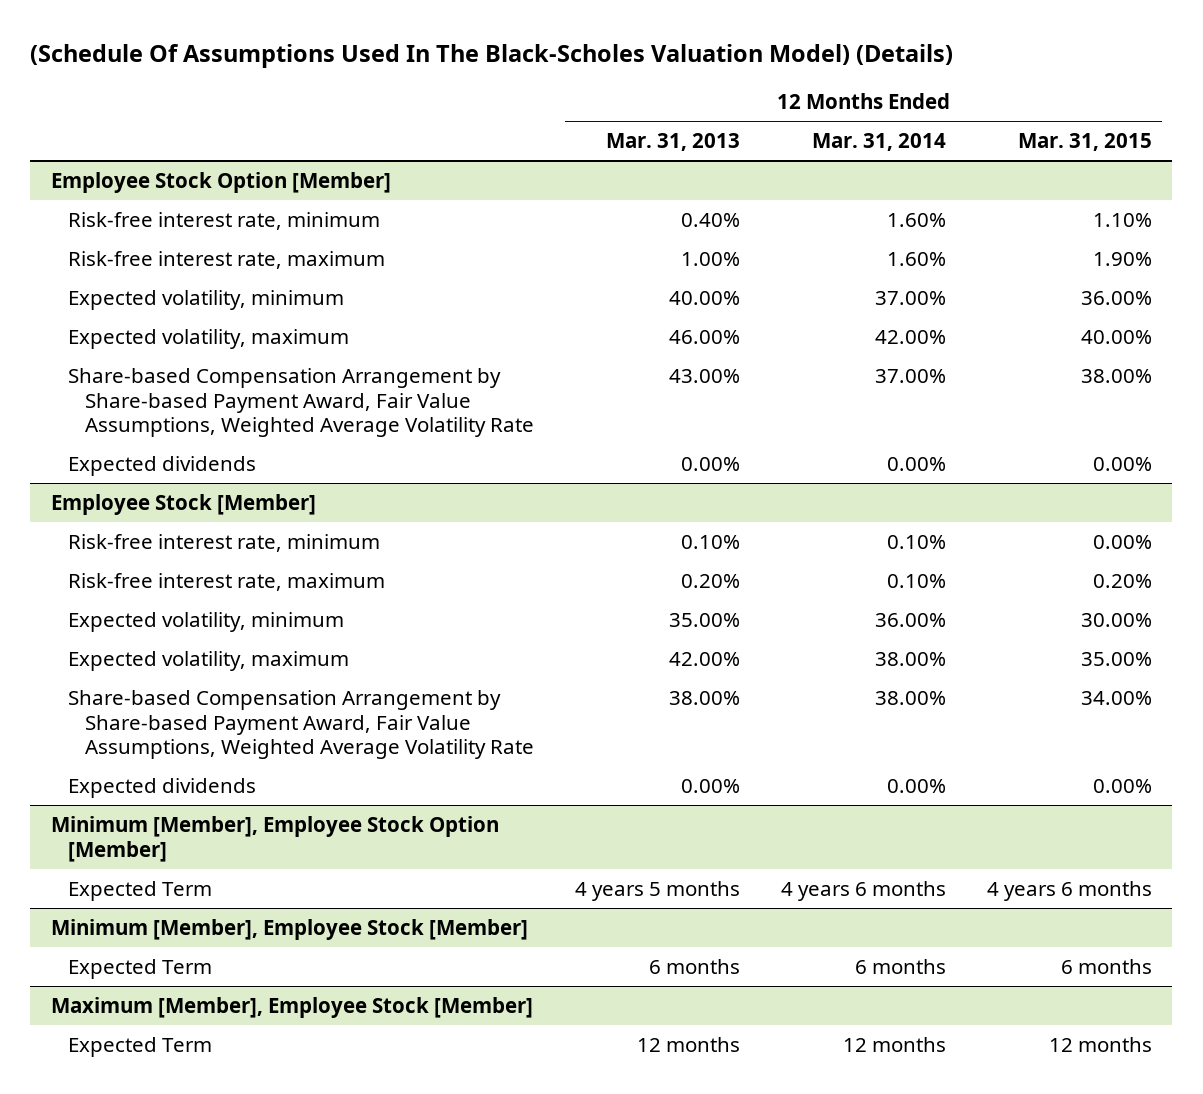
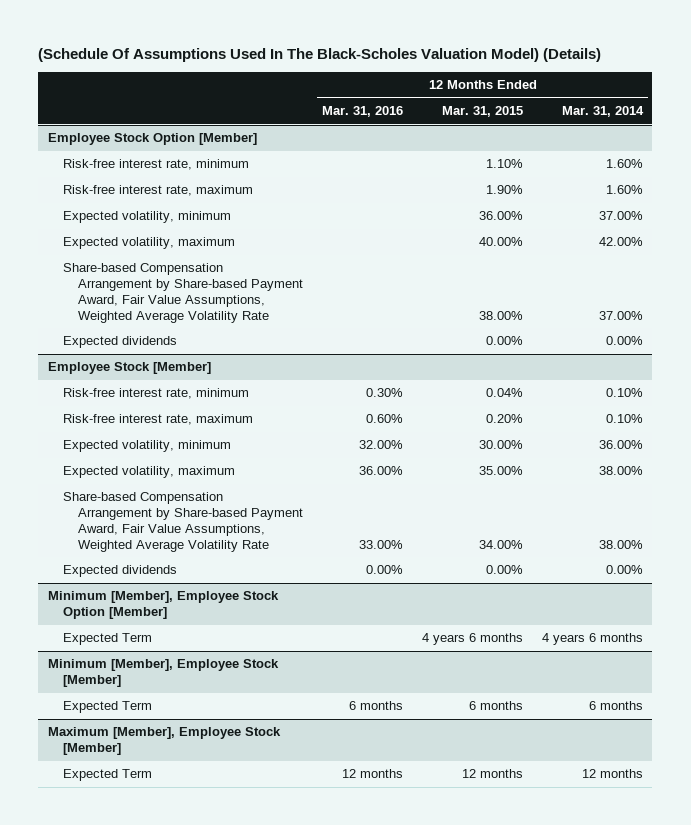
[606,133,741,152] Mar. 31, 2013 -> none
none -> [322,106,404,118] Mar. 31, 2016
[1093,534,1153,549] 0.00% -> [486,388,524,398] 0.04%

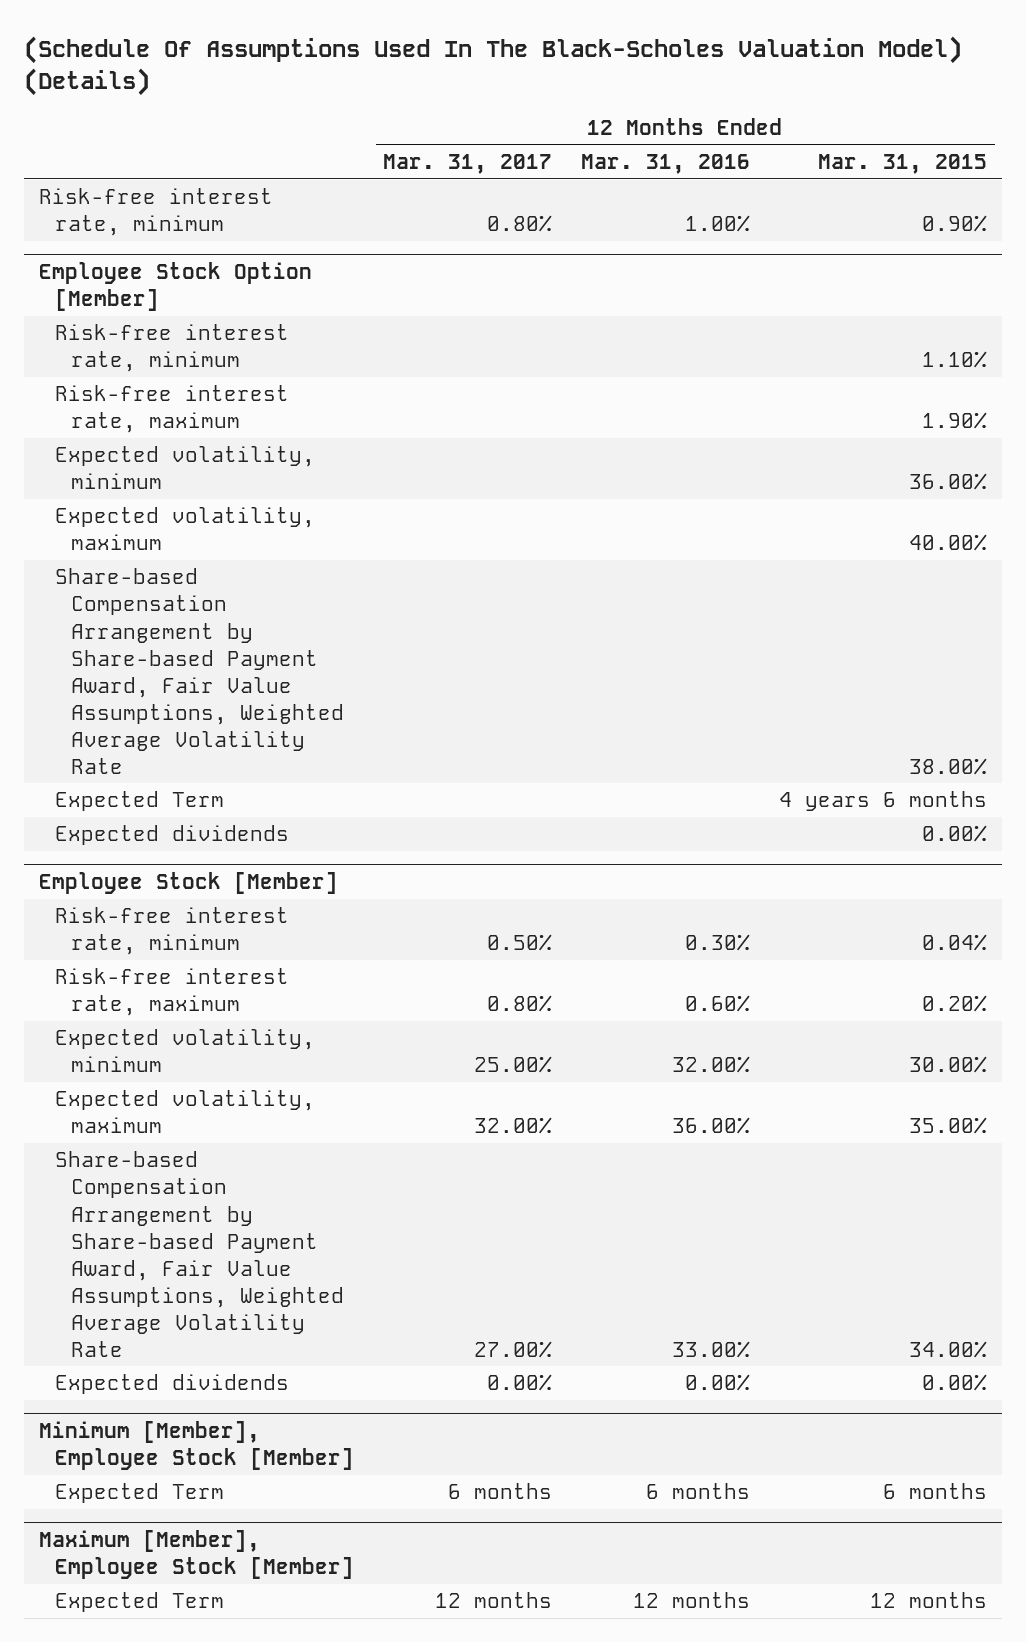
[561,106,644,118] Mar. 31, 2014 -> none
none -> [382,153,552,174] Mar. 31, 2017
none -> [38,188,273,237] Risk-free interest rate, minimum
none -> [54,791,224,812] Expected Term
[47,591,279,620] Minimum [Member], Employee Stock Option [Member] -> none
[62,633,152,646] Expected Term -> none

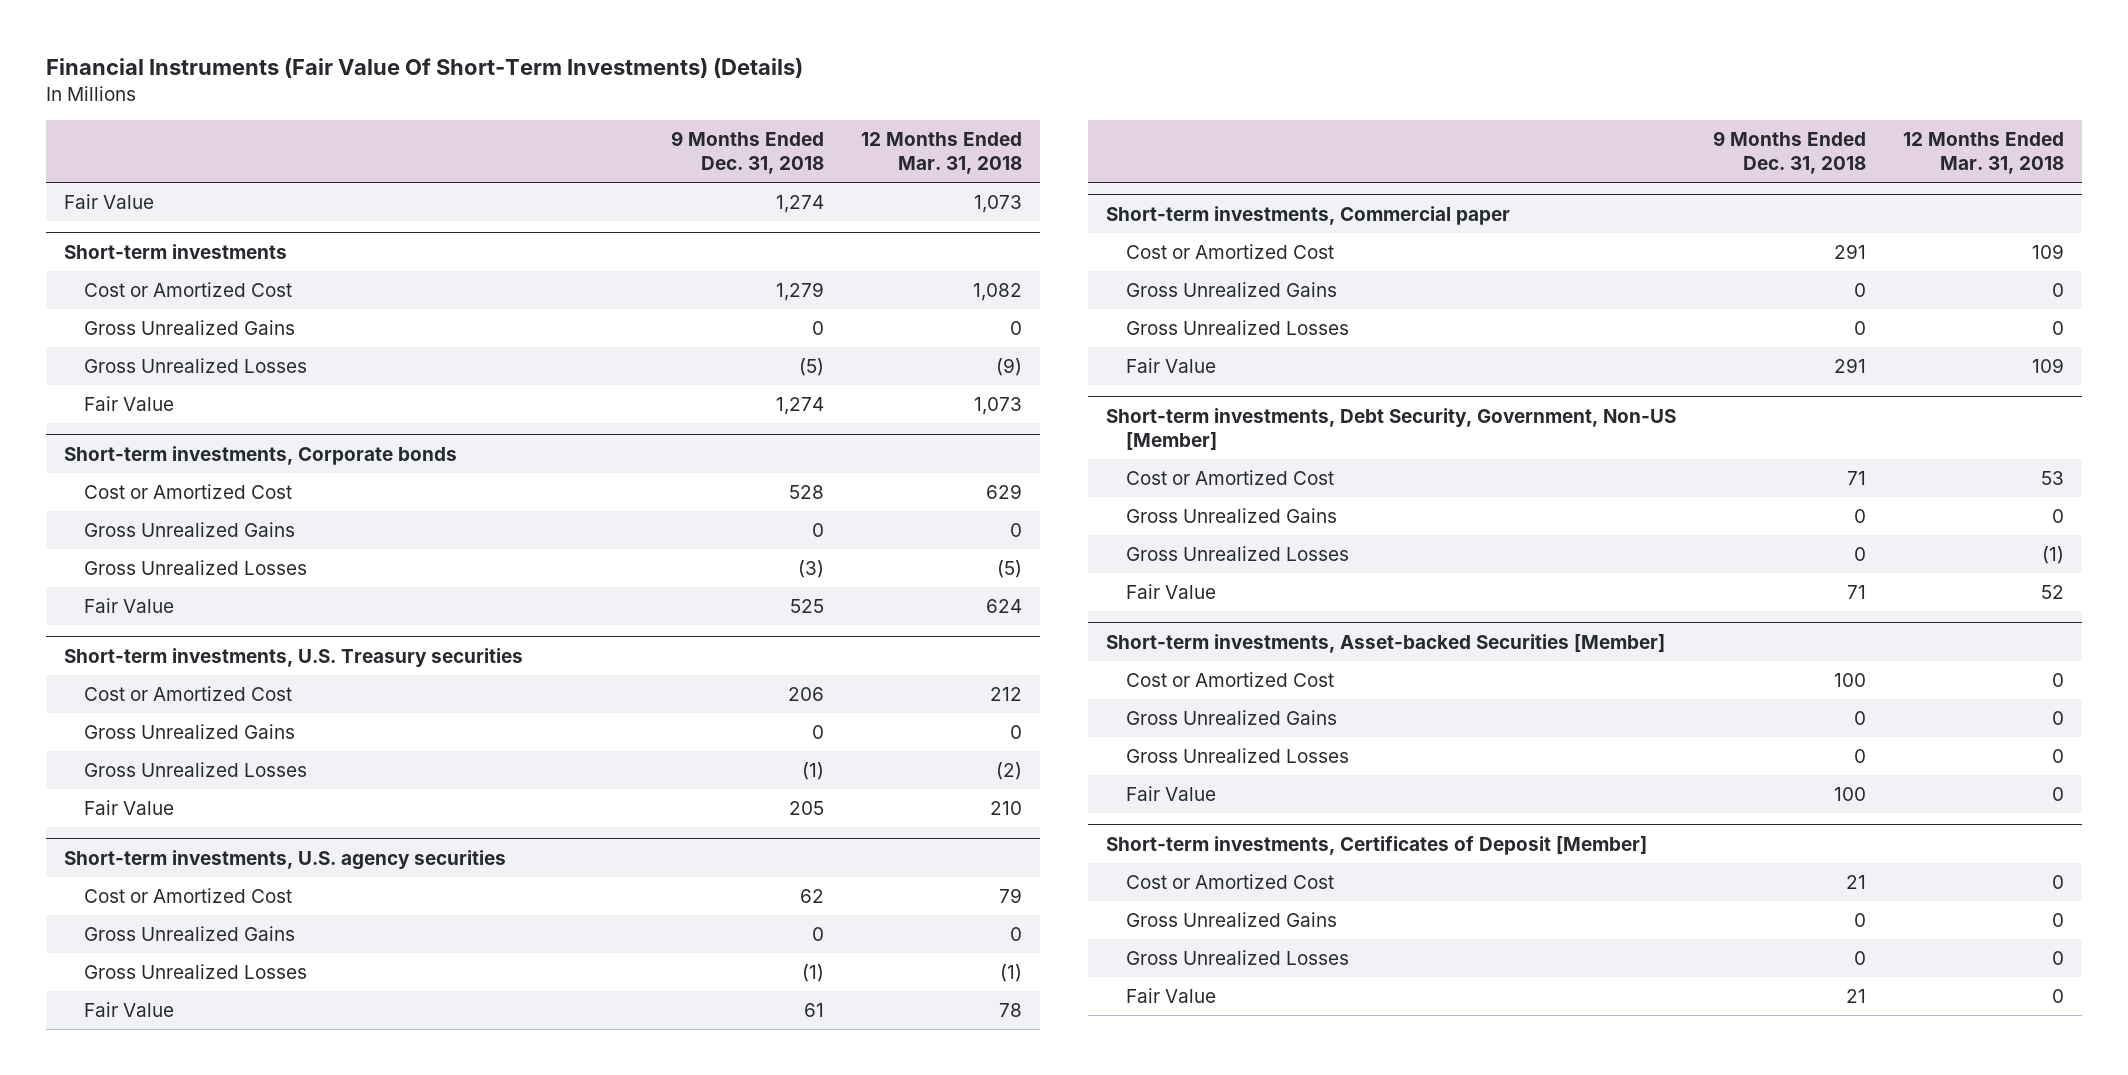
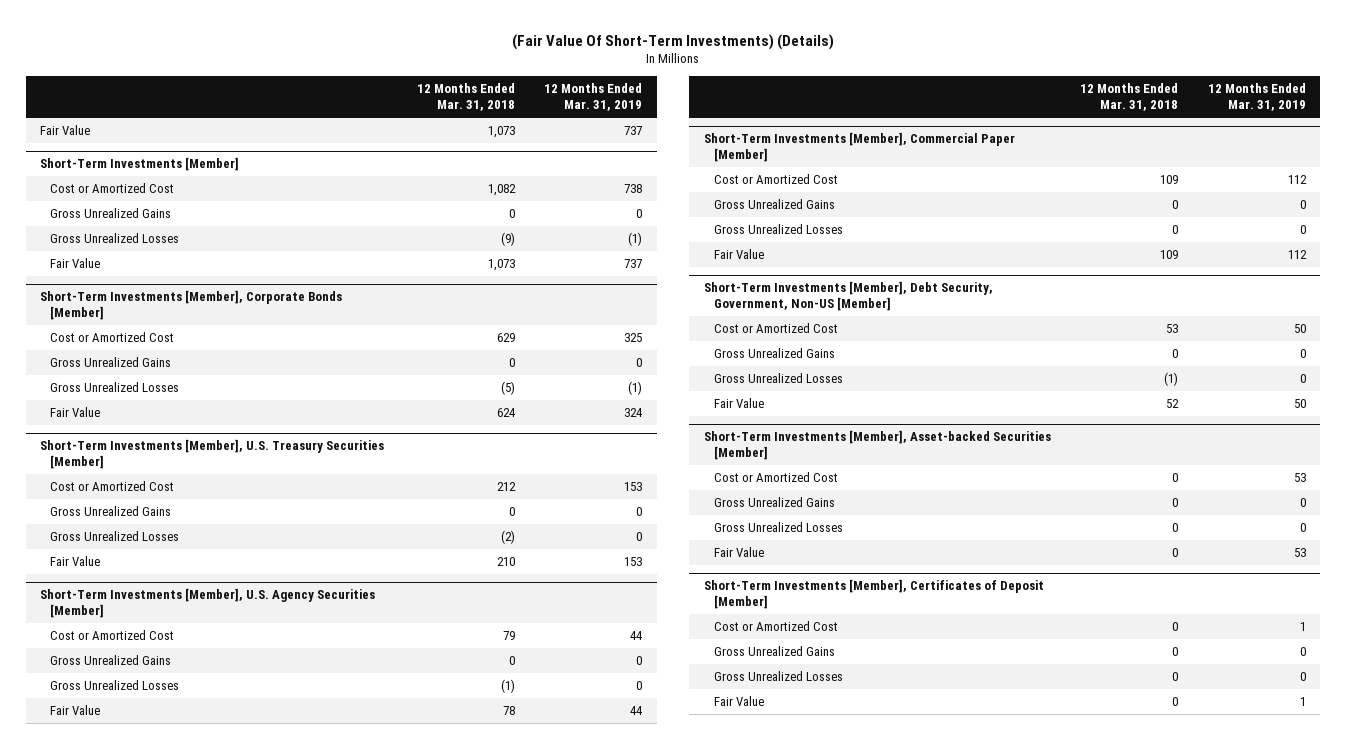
[45,58,803,79] Financial Instruments (Fair Value Of Short-Term Investments) (Details) -> [511,33,834,50] (Fair Value Of Short-Term Investments) (Details)
[671,131,825,174] 9 Months Ended Dec. 31, 2018 -> none
none -> [544,83,643,112] 12 Months Ended Mar. 31, 2019
[64,243,288,259] Short-term investments -> [40,157,240,172] Short-Term Investments [Member]
[64,445,458,465] Short-term investments, Corporate bonds -> [40,290,343,321] Short-Term Investments [Member], Corporate Bonds [Member]
[64,647,524,667] Short-term investments, U.S. Treasury securities -> [40,439,385,470] Short-Term Investments [Member], U.S. Treasury Securities [Member]
[64,849,507,870] Short-term investments, U.S. agency securities -> [40,588,376,619] Short-Term Investments [Member], U.S. Agency Securities [Member]
[1106,205,1511,225] Short-term investments, Commercial paper -> [703,132,1015,163] Short-Term Investments [Member], Commercial Paper [Member]
[1106,407,1677,450] Short-term investments, Debt Security, Government, Non-US [Member] -> [703,281,993,312] Short-Term Investments [Member], Debt Security, Government, Non-US [Member]
[1106,633,1666,653] Short-term investments, Asset-backed Securities [Member] -> [703,430,1051,461] Short-Term Investments [Member], Asset-backed Securities [Member]
[1106,835,1648,855] Short-term investments, Certificates of Deposit [Member] -> [703,579,1044,610] Short-Term Investments [Member], Certificates of Deposit [Member]

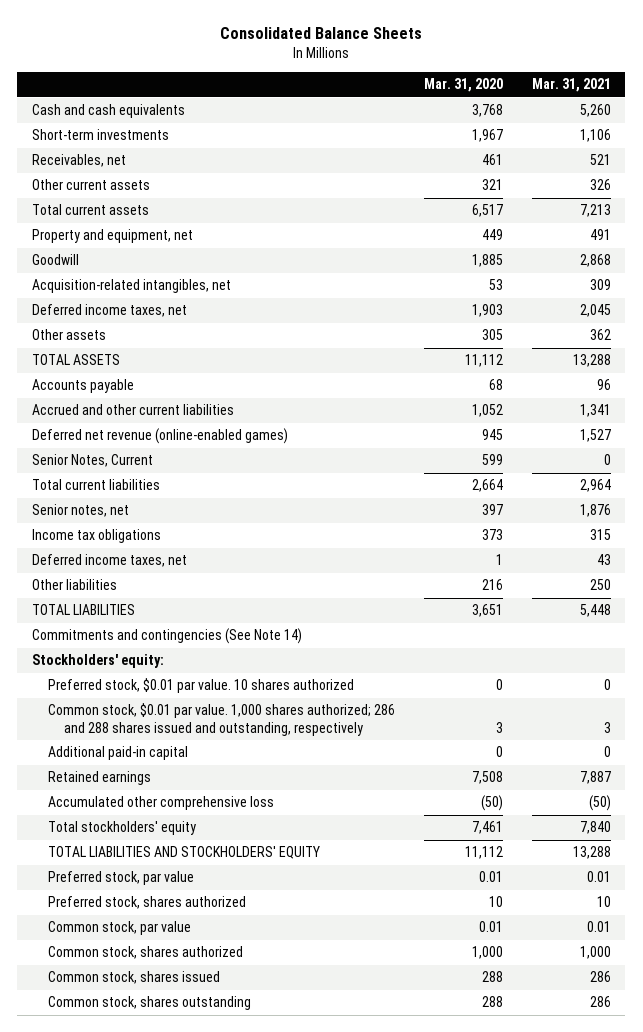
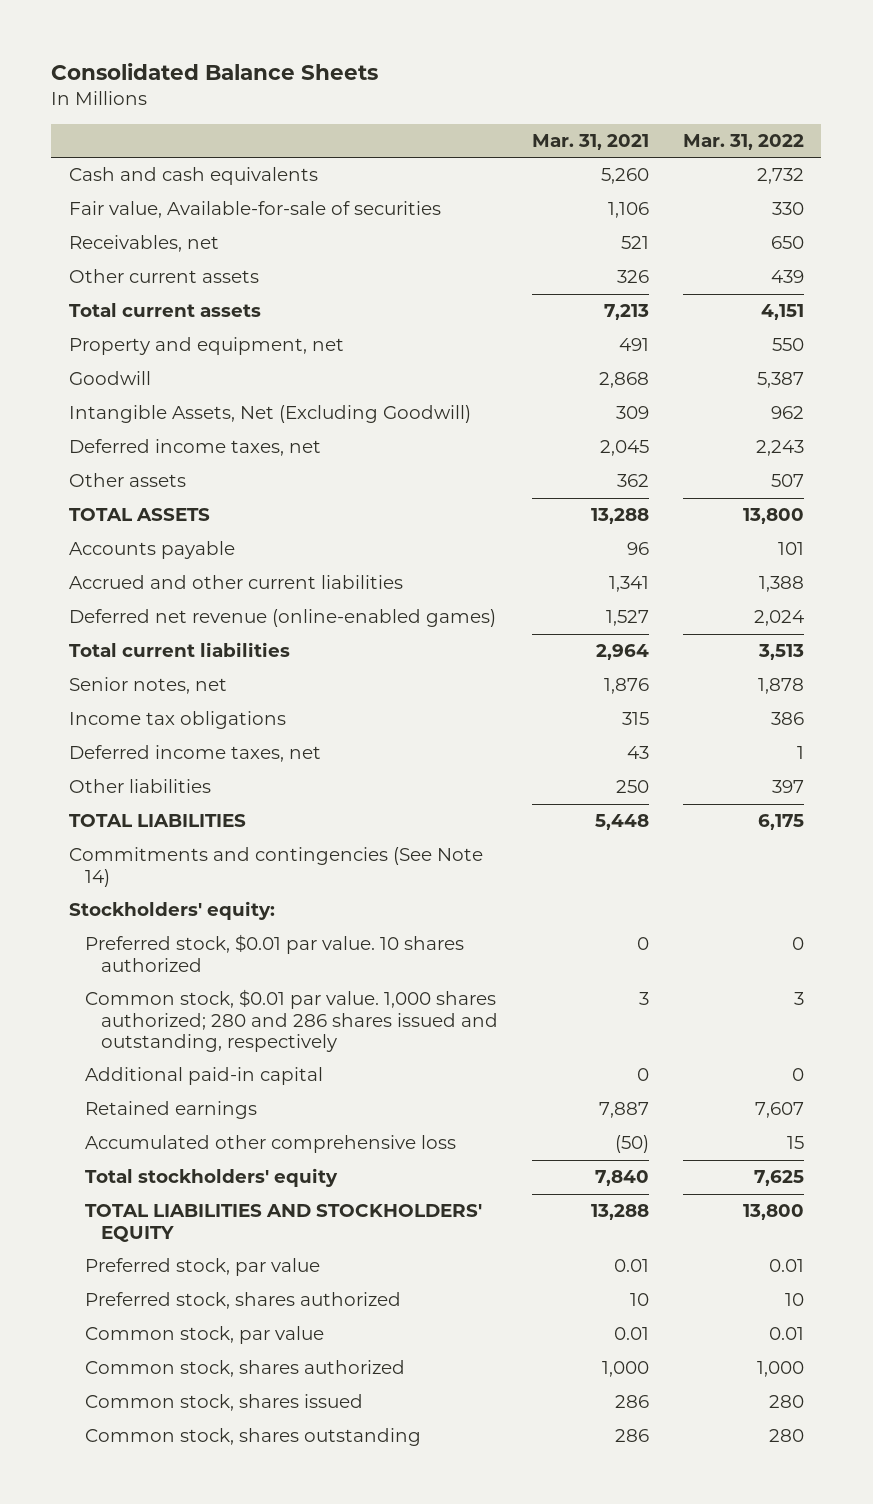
[423,78,503,93] Mar. 31, 2020 -> none
none -> [683,133,805,150] Mar. 31, 2022
[31,129,169,141] Short-term investments -> [68,201,441,219] Fair value, Available-for-sale of securities
[31,279,231,294] Acquisition-related intangibles, net -> none
none -> [68,405,471,424] Intangible Assets, Net (Excluding Goodwill)
[31,454,153,468] Senior Notes, Current -> none
[47,703,395,736] Common stock, $0.01 par value. 1,000 shares authorized; 286 and 288 shares issued and outstanding, respectively -> [84,989,499,1052] Common stock, $0.01 par value. 1,000 shares authorized; 280 and 286 shares issued and outstanding, respectively

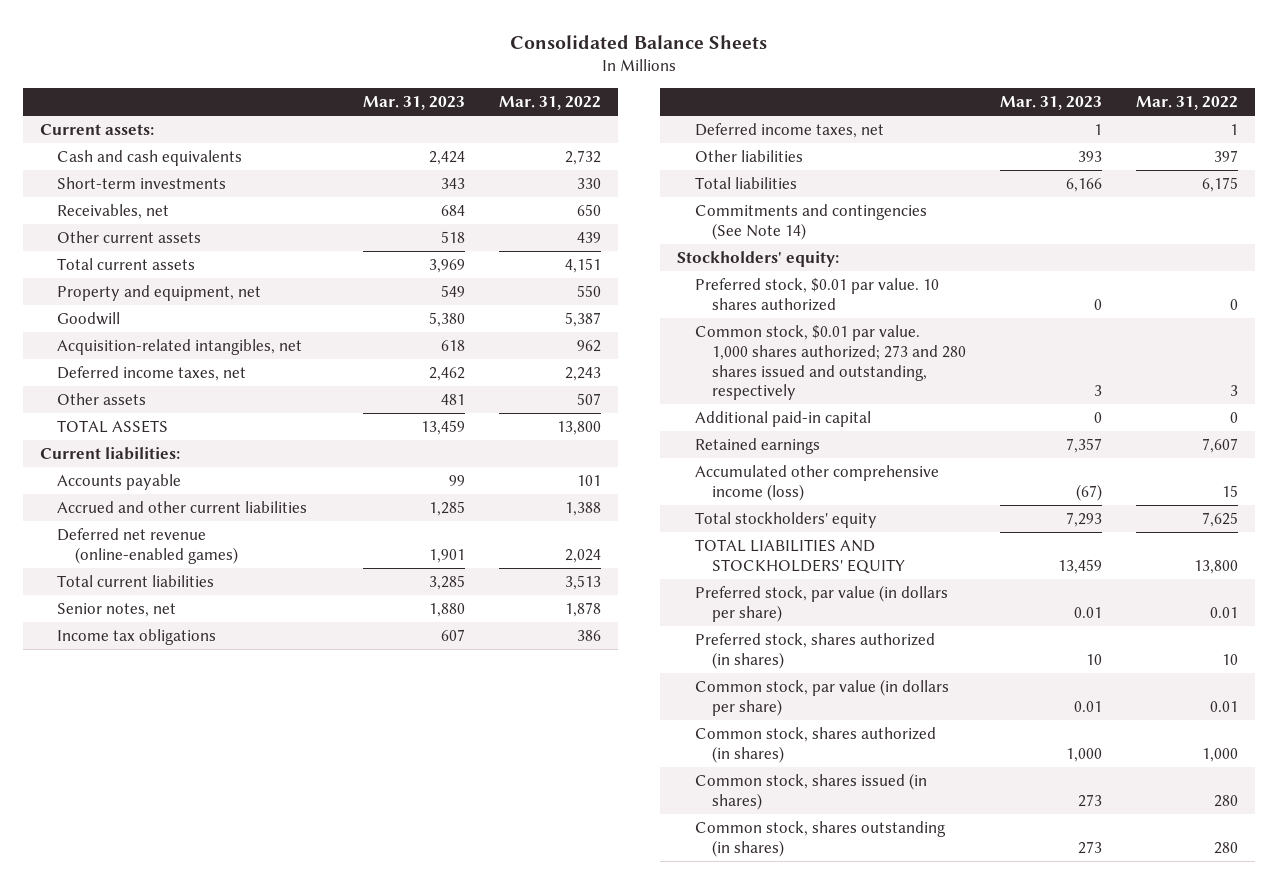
[532,133,650,150] Mar. 31, 2021 -> none
none -> [363,96,466,111] Mar. 31, 2023
none -> [39,123,154,135] Current assets:
[68,201,441,219] Fair value, Available-for-sale of securities -> [57,176,227,189] Short-term investments
[68,405,471,424] Intangible Assets, Net (Excluding Goodwill) -> [57,338,303,355] Acquisition-related intangibles, net
none -> [39,446,180,460] Current liabilities:
[68,814,246,828] TOTAL LIABILITIES -> [694,176,797,189] Total liabilities
[84,989,499,1052] Common stock, $0.01 par value. 1,000 shares authorized; 280 and 286 shares issued and outstanding, respectively -> [694,324,967,401] Common stock, $0.01 par value. 1,000 shares authorized; 273 and 280 shares issued and outstanding, respectively
[84,1135,456,1154] Accumulated other comprehensive loss -> [694,464,939,501] Accumulated other comprehensive income (loss)
[84,1258,320,1277] Preferred stock, par value -> [694,584,948,622] Preferred stock, par value (in dollars per share)
[84,1292,401,1310] Preferred stock, shares authorized -> [694,632,935,669] Preferred stock, shares authorized (in shares)
[84,1326,324,1345] Common stock, par value -> [694,678,949,716] Common stock, par value (in dollars per share)
[84,1360,405,1378] Common stock, shares authorized -> [694,726,936,763] Common stock, shares authorized (in shares)
[84,1394,363,1412] Common stock, shares issued -> [694,772,927,810] Common stock, shares issued (in shares)
[84,1428,421,1447] Common stock, shares outstanding -> [694,820,946,857] Common stock, shares outstanding (in shares)

